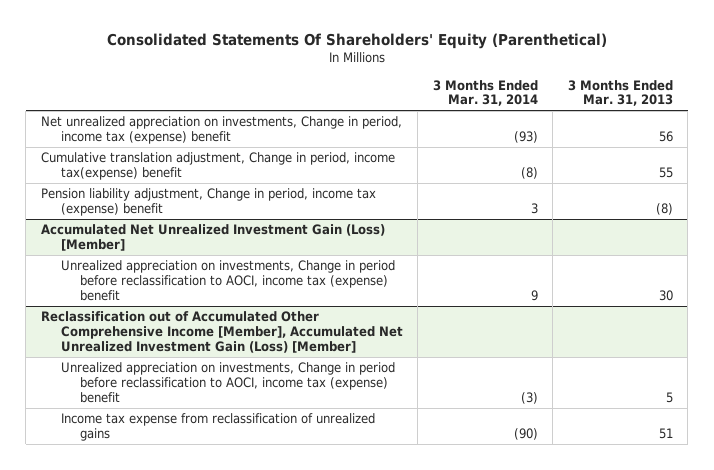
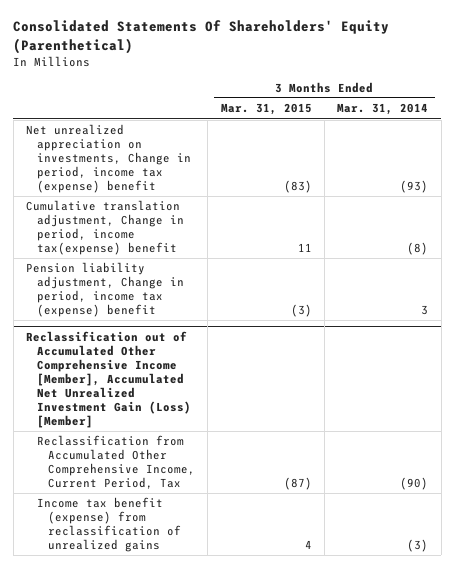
[567,79,673,107] 3 Months Ended Mar. 31, 2013 -> none
none -> [220,103,312,116] Mar. 31, 2015
[40,224,385,251] Accumulated Net Unrealized Investment Gain (Loss) [Member] -> none
[60,260,395,301] Unrealized appreciation on investments, Change in period before reclassification to AOCI, income tax (expense) benefit -> none
[60,362,395,403] Unrealized appreciation on investments, Change in period before reclassification to AOCI, income tax (expense) benefit -> none
none -> [36,435,195,490] Reclassification from Accumulated Other Comprehensive Income, Current Period, Tax
[60,413,375,441] Income tax expense from reclassification of unrealized gains -> [36,497,181,553] Income tax benefit (expense) from reclassification of unrealized gains
[513,427,538,440] (90) -> [407,539,429,553] (3)

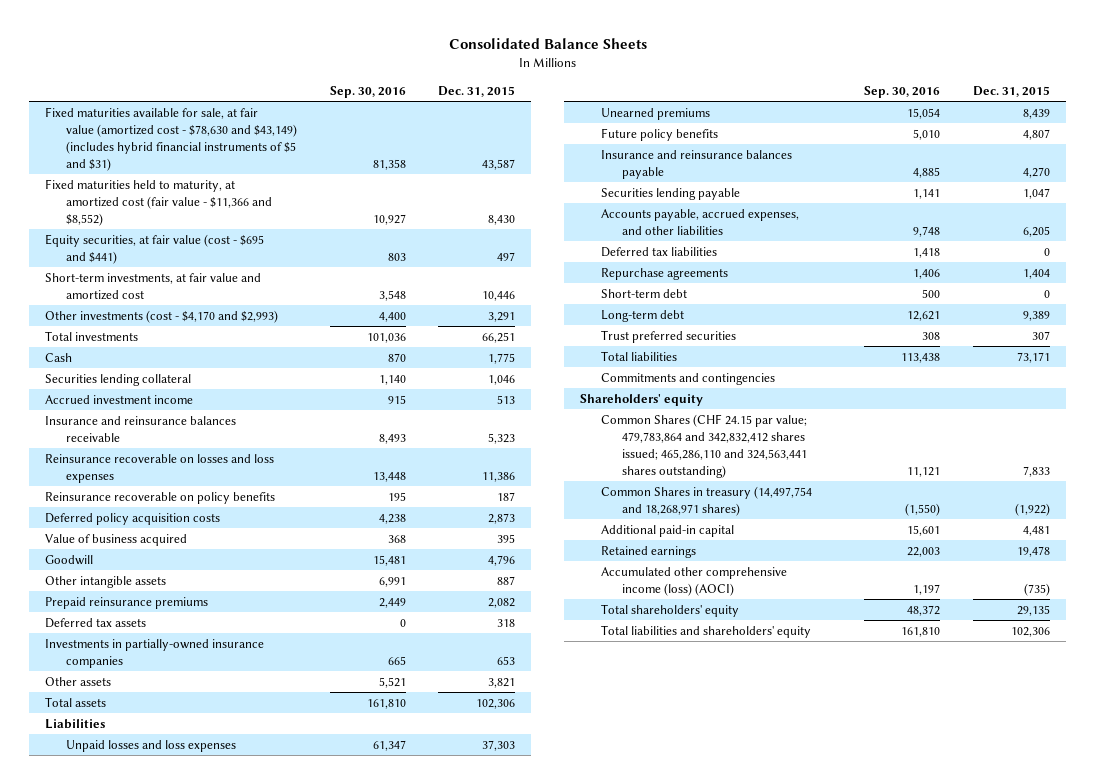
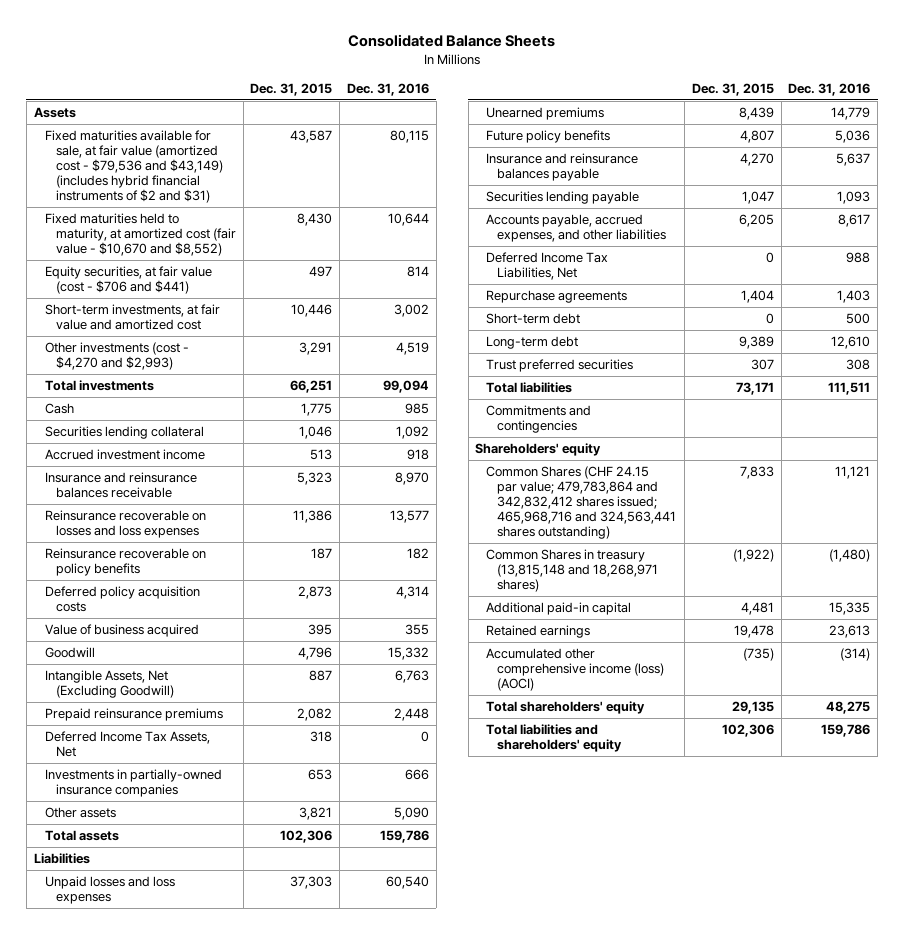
[329,86,406,99] Sep. 30, 2016 -> none
none -> [346,82,429,96] Dec. 31, 2016
none -> [33,107,76,119] Assets
[45,106,298,171] Fixed maturities available for sale, at fair value (amortized cost - $78,630 and $43,149) (includes hybrid financial instruments of $5 and $31) -> [44,130,223,203] Fixed maturities available for sale, at fair value (amortized cost - $79,536 and $43,149) (includes hybrid financial instruments of $2 and $31)
[45,178,273,226] Fixed maturities held to maturity, at amortized cost (fair value - $11,366 and $8,552) -> [44,213,236,256] Fixed maturities held to maturity, at amortized cost (fair value - $10,670 and $8,552)
[45,233,265,264] Equity securities, at fair value (cost - $695 and $441) -> [44,266,212,294] Equity securities, at fair value (cost - $706 and $441)
[45,309,279,323] Other investments (cost - $4,170 and $2,993) -> [44,342,189,370] Other investments (cost - $4,270 and $2,993)
[45,575,167,588] Other intangible assets -> [44,670,174,698] Intangible Assets, Net (Excluding Goodwill)
[45,617,147,628] Deferred tax assets -> [44,731,210,757] Deferred Income Tax Assets, Net
[600,246,717,257] Deferred tax liabilities -> [486,252,609,280] Deferred Income Tax Liabilities, Net
[600,413,807,478] Common Shares (CHF 24.15 par value; 479,783,864 and 342,832,412 shares issued; 465,286,110 and 324,563,441 shares outstanding) -> [486,466,677,539] Common Shares (CHF 24.15 par value; 479,783,864 and 342,832,412 shares issued; 465,968,716 and 324,563,441 shares outstanding)
[600,485,812,516] Common Shares in treasury (14,497,754 and 18,268,971 shares) -> [486,549,659,592] Common Shares in treasury (13,815,148 and 18,268,971 shares)

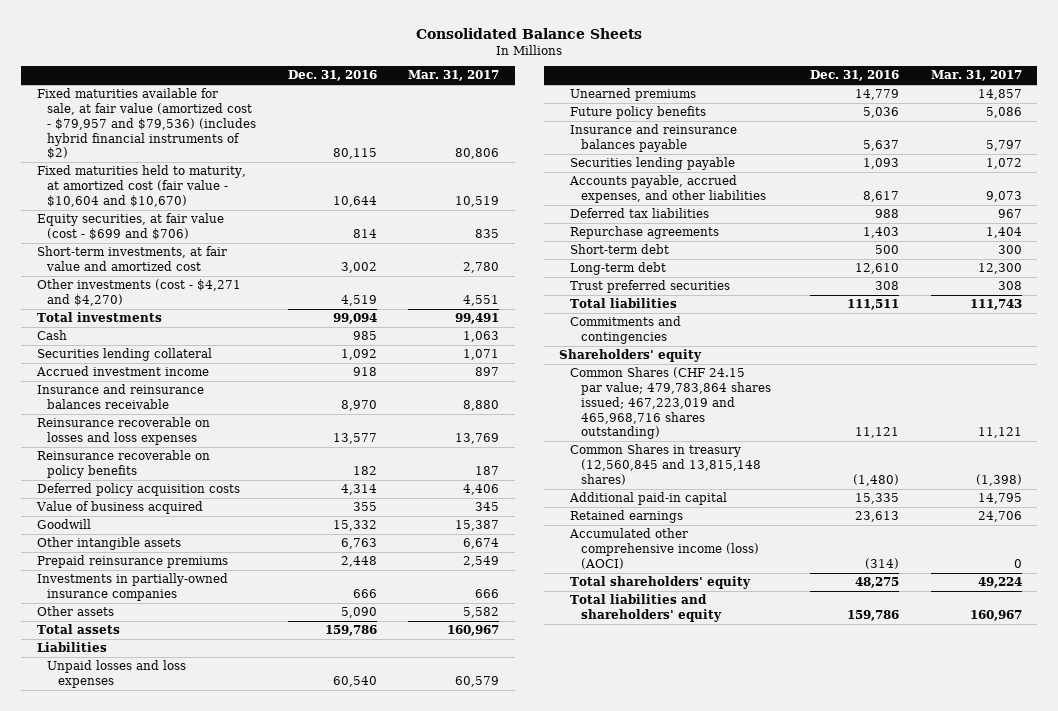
[250,82,333,96] Dec. 31, 2015 -> none
none -> [407,70,499,82] Mar. 31, 2017
[33,107,76,119] Assets -> none
[44,130,223,203] Fixed maturities available for sale, at fair value (amortized cost - $79,536 and $43,149) (includes hybrid financial instruments of $2 and $31) -> [36,88,257,160] Fixed maturities available for sale, at fair value (amortized cost - $79,957 and $79,536) (includes hybrid financial instruments of $2)
[44,213,236,256] Fixed maturities held to maturity, at amortized cost (fair value - $10,670 and $8,552) -> [36,165,246,207] Fixed maturities held to maturity, at amortized cost (fair value - $10,604 and $10,670)
[44,266,212,294] Equity securities, at fair value (cost - $706 and $441) -> [36,213,224,241] Equity securities, at fair value (cost - $699 and $706)
[44,342,189,370] Other investments (cost - $4,270 and $2,993) -> [36,279,241,307] Other investments (cost - $4,271 and $4,270)
[44,670,174,698] Intangible Assets, Net (Excluding Goodwill) -> [36,537,181,551] Other intangible assets
[44,731,210,757] Deferred Income Tax Assets, Net -> none
[486,252,609,280] Deferred Income Tax Liabilities, Net -> [569,208,709,219] Deferred tax liabilities
[486,466,677,539] Common Shares (CHF 24.15 par value; 479,783,864 and 342,832,412 shares issued; 465,968,716 and 324,563,441 shares outstanding) -> [569,367,771,440] Common Shares (CHF 24.15 par value; 479,783,864 shares issued; 467,223,019 and 465,968,716 shares outstanding)
[486,549,659,592] Common Shares in treasury (13,815,148 and 18,268,971 shares) -> [569,444,761,485] Common Shares in treasury (12,560,845 and 13,815,148 shares)

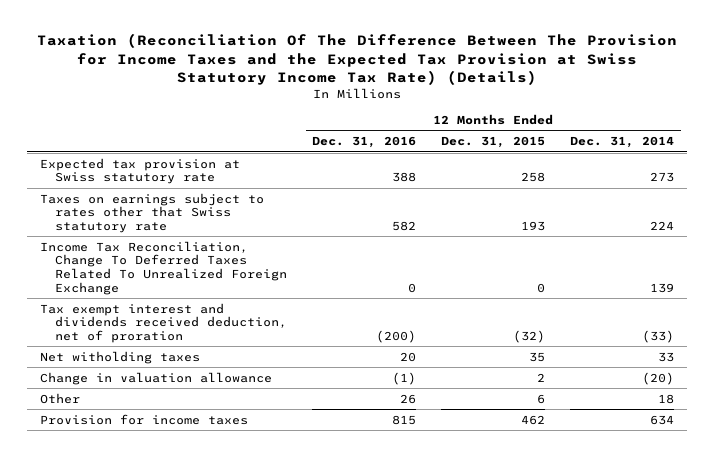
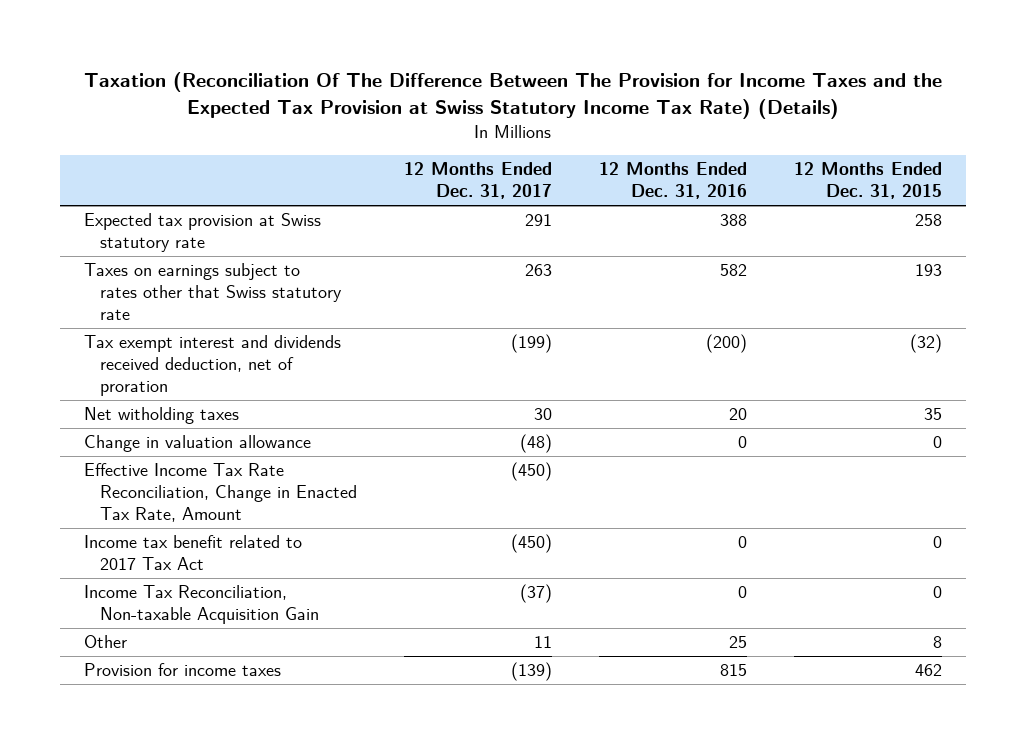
[570,136,675,149] Dec. 31, 2014 -> none
none -> [403,162,552,200] 12 Months Ended Dec. 31, 2017
[39,240,287,295] Income Tax Reconciliation, Change To Deferred Taxes Related To Unrealized Foreign Exchange -> none
[391,371,416,385] (1) -> [737,436,747,449] 0
[537,372,546,382] 2 -> [933,436,943,449] 0
none -> [83,463,357,523] Effective Income Tax Rate Reconciliation, Change in Enacted Tax Rate, Amount
none -> [83,535,302,571] Income tax benefit related to 2017 Tax Act
none -> [83,585,319,625] Income Tax Reconciliation, Non-taxable Acquisition Gain
[399,393,416,404] 26 -> [728,636,747,649] 25
[537,393,546,404] 6 -> [933,636,943,649] 8

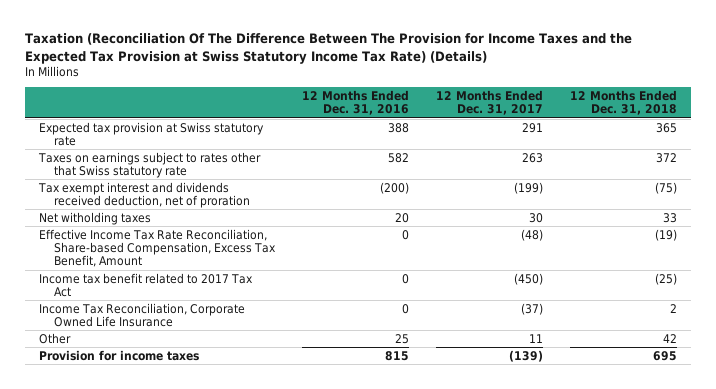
[794,162,943,200] 12 Months Ended Dec. 31, 2015 -> none
none -> [570,89,678,116] 12 Months Ended Dec. 31, 2018
[83,435,311,453] Change in valuation allowance -> none
[83,463,357,523] Effective Income Tax Rate Reconciliation, Change in Enacted Tax Rate, Amount -> none
none -> [38,228,277,268] Effective Income Tax Rate Reconciliation, Share-based Compensation, Excess Tax Benefit, Amount
[83,585,319,625] Income Tax Reconciliation, Non-taxable Acquisition Gain -> none
none -> [38,302,245,327] Income Tax Reconciliation, Corporate Owned Life Insurance

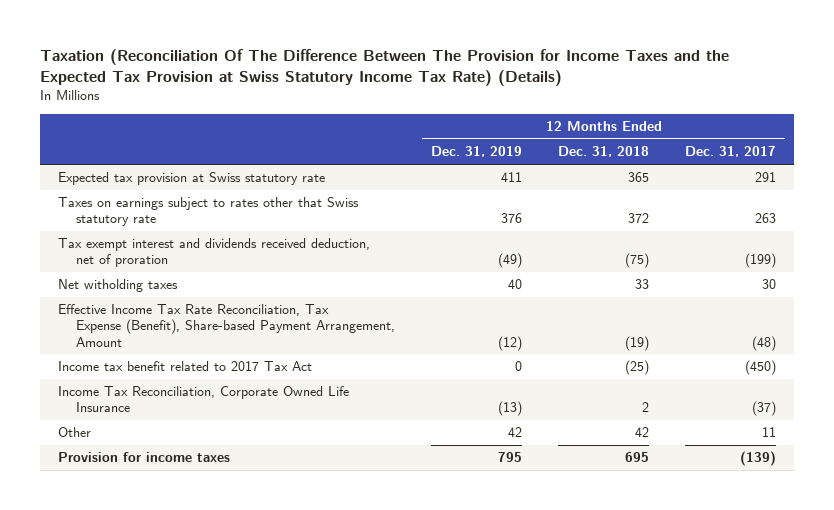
[302,89,410,116] 12 Months Ended Dec. 31, 2016 -> none
none -> [431,146,523,158] Dec. 31, 2019
[38,228,277,268] Effective Income Tax Rate Reconciliation, Share-based Compensation, Excess Tax Benefit, Amount -> [57,304,396,347] Effective Income Tax Rate Reconciliation, Tax Expense (Benefit), Share-based Payment Arrangement, Amount

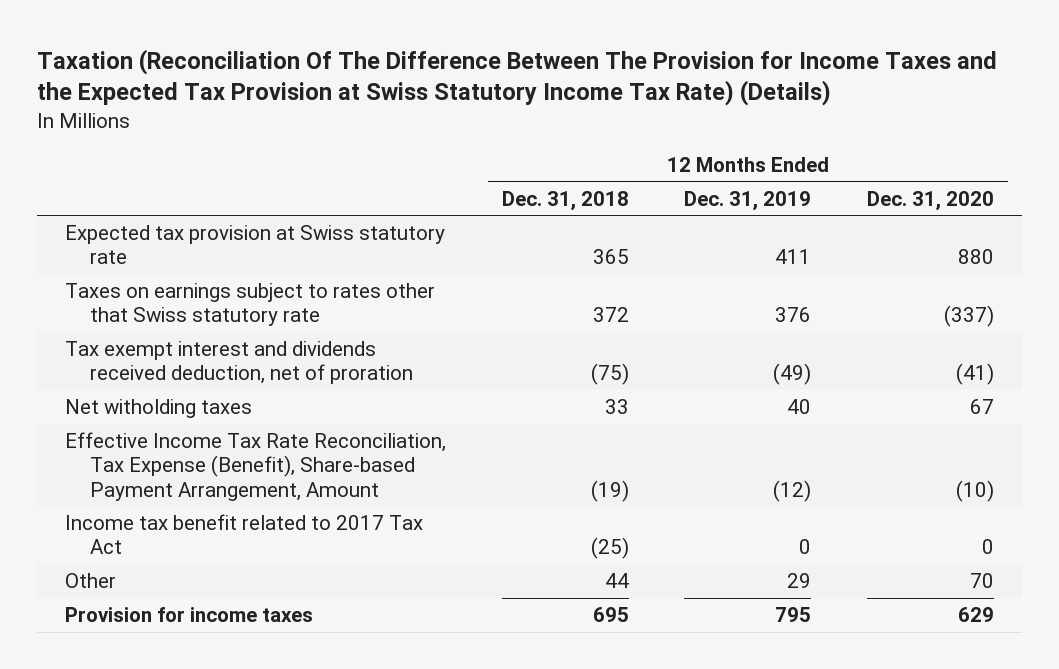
[685,146,777,158] Dec. 31, 2017 -> none
none -> [866,190,994,211] Dec. 31, 2020
[57,386,349,413] Income Tax Reconciliation, Corporate Owned Life Insurance -> none
[508,427,523,438] 42 -> [787,573,812,589] 29
[635,427,650,438] 42 -> [604,573,629,589] 44

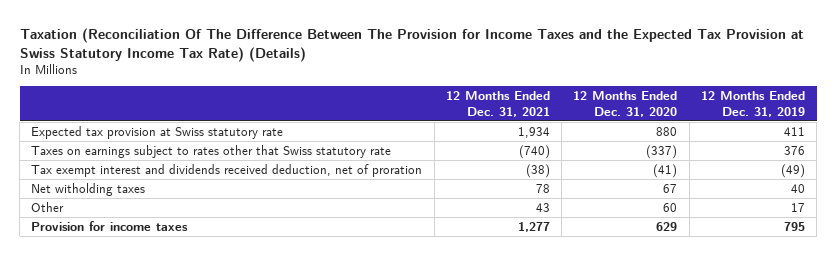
[501,190,629,211] Dec. 31, 2018 -> none
none -> [445,91,550,117] 12 Months Ended Dec. 31, 2021
[64,432,446,501] Effective Income Tax Rate Reconciliation, Tax Expense (Benefit), Share-based Payment Arrangement, Amount -> none
[64,514,423,555] Income tax benefit related to 2017 Tax Act -> none
[787,573,812,589] 29 -> [790,202,805,212] 17
[969,573,994,589] 70 -> [663,202,678,212] 60

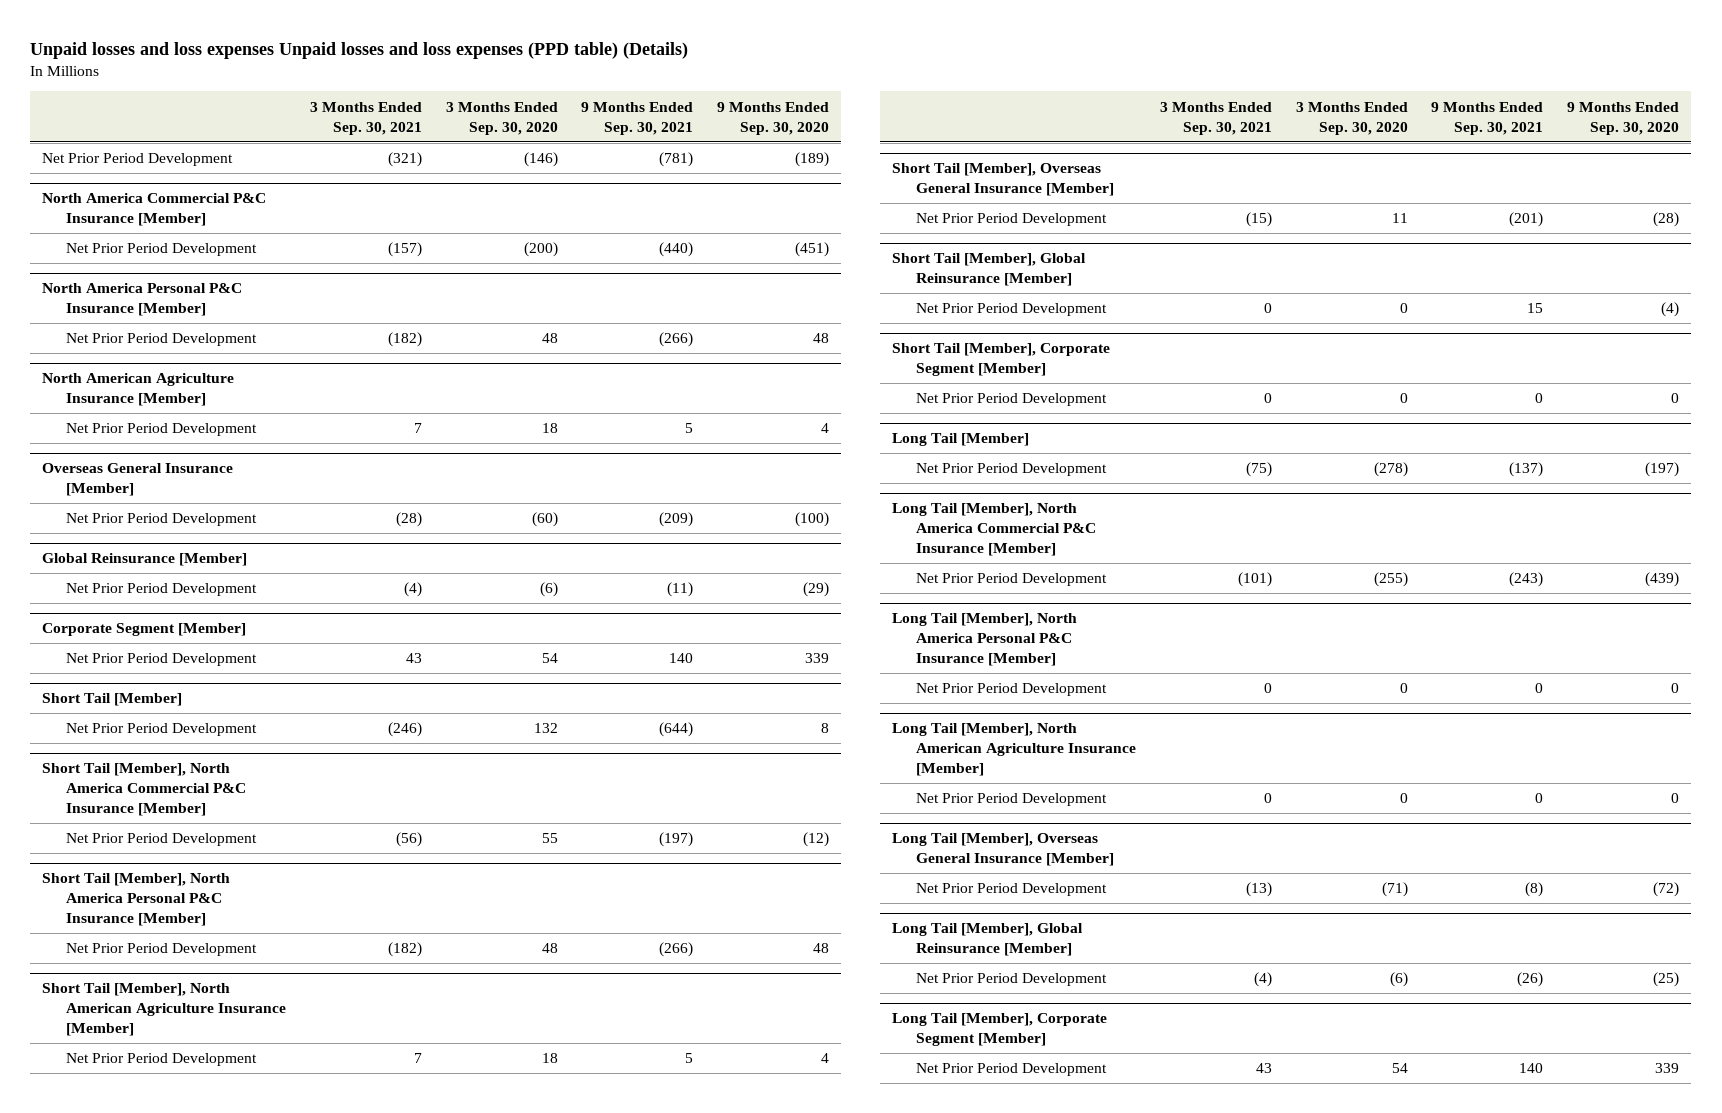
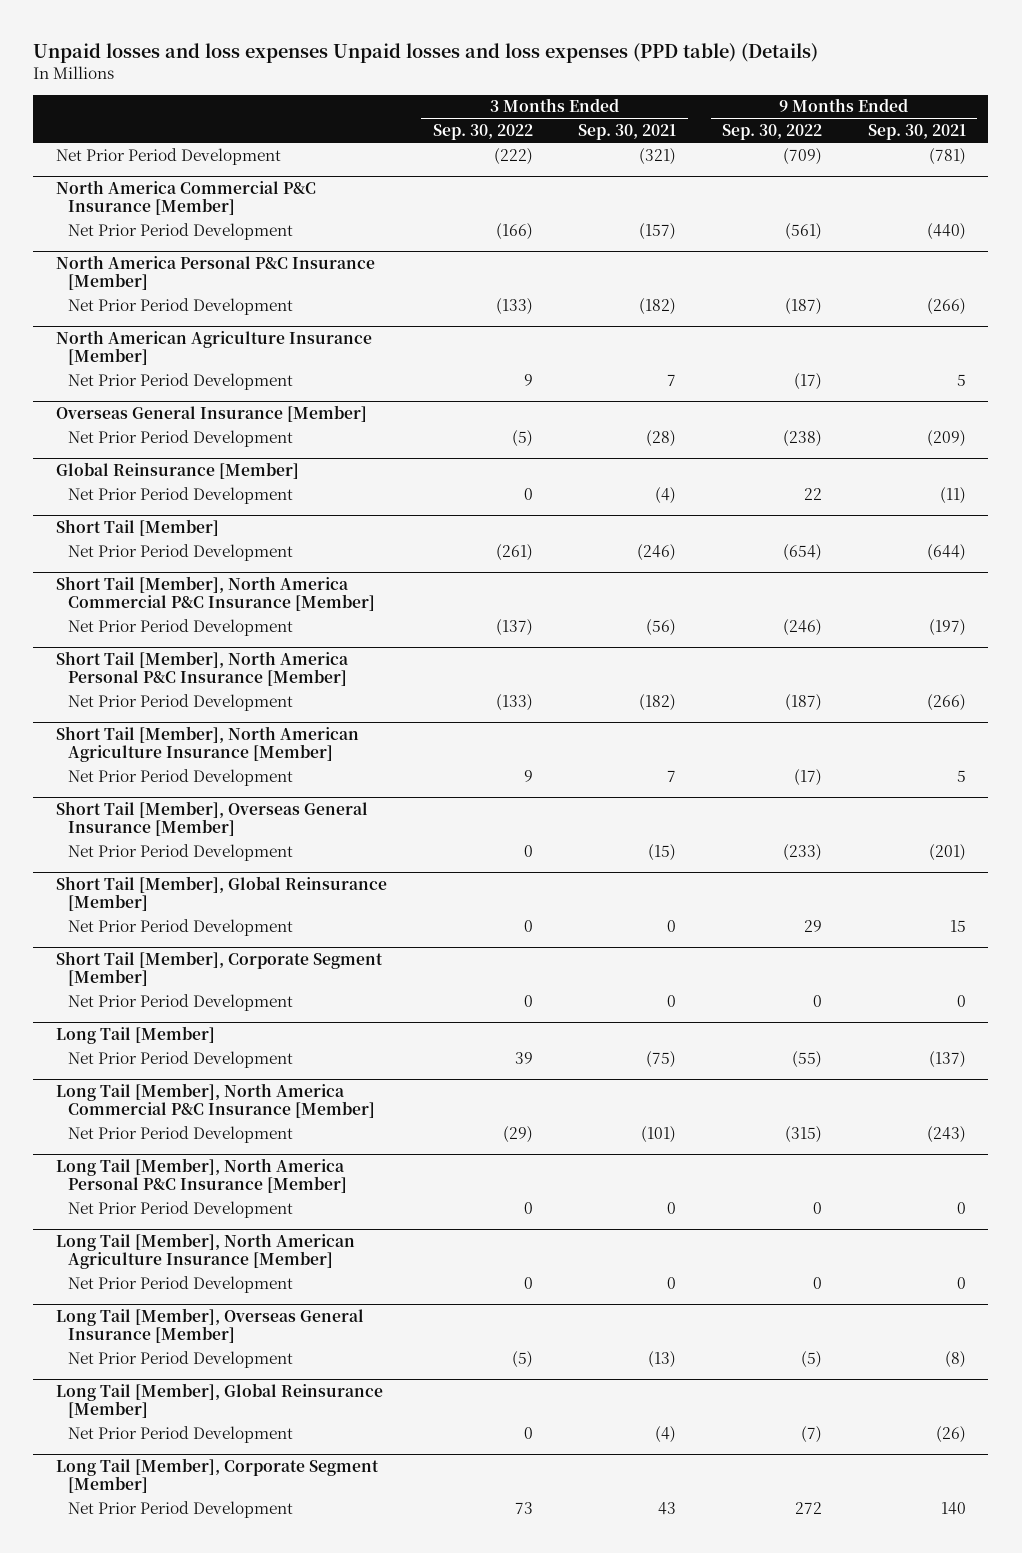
[445,101,558,135] 3 Months Ended Sep. 30, 2020 -> none
[717,101,830,135] 9 Months Ended Sep. 30, 2020 -> none
none -> [432,123,533,140] Sep. 30, 2022
none -> [722,123,823,140] Sep. 30, 2022
[42,623,247,637] Corporate Segment [Member] -> none
[65,653,257,667] Net Prior Period Development -> none

